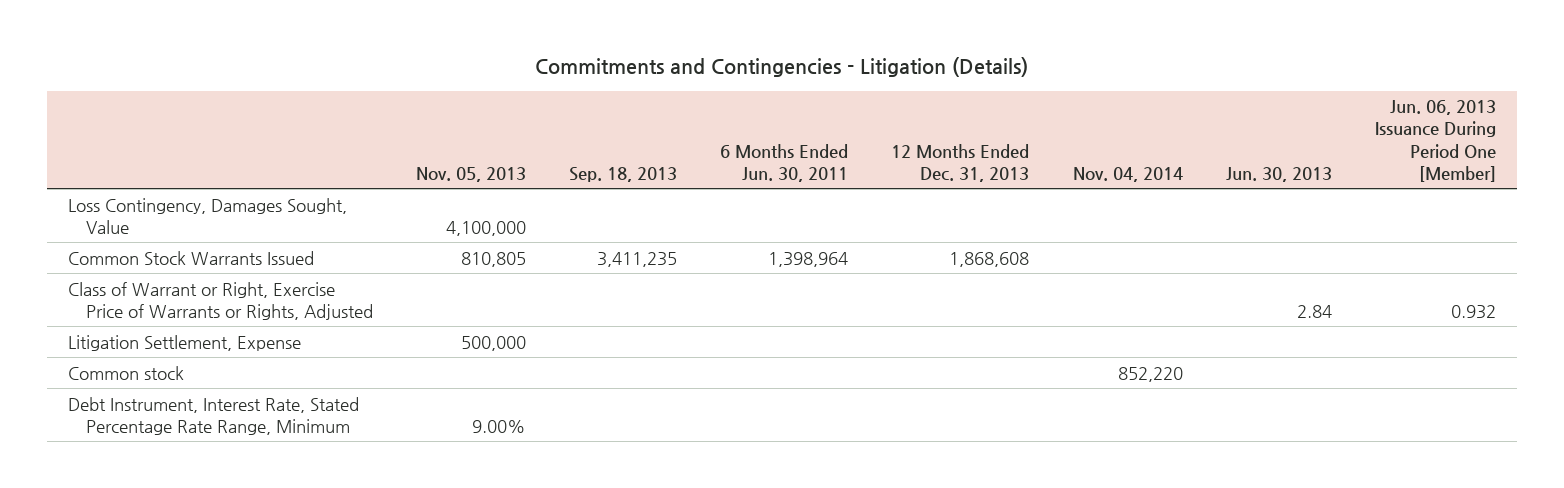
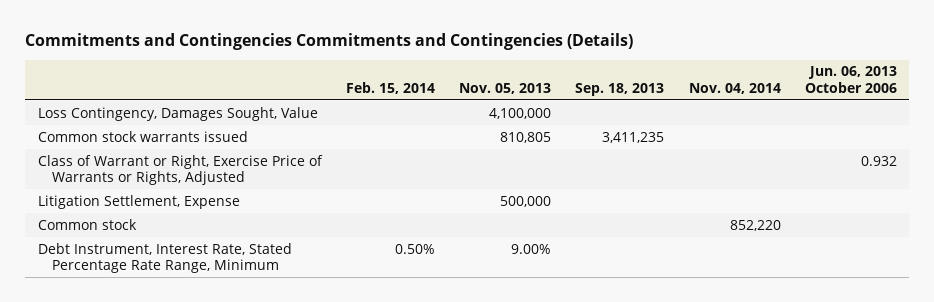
[535,57,1029,78] Commitments and Contingencies - Litigation (Details) -> [25,33,634,51] Commitments and Contingencies Commitments and Contingencies (Details)
[720,143,849,182] 6 Months Ended Jun. 30, 2011 -> none
[891,143,1030,182] 12 Months Ended Dec. 31, 2013 -> none
[1225,166,1332,182] Jun. 30, 2013 -> none
[1374,100,1496,182] Jun. 06, 2013 Issuance During Period One [Member] -> none
none -> [345,81,435,94] Feb. 15, 2014
none -> [804,66,897,93] Jun. 06, 2013 October 2006
[68,250,315,265] Common Stock Warrants Issued -> [37,130,248,142] Common stock warrants issued

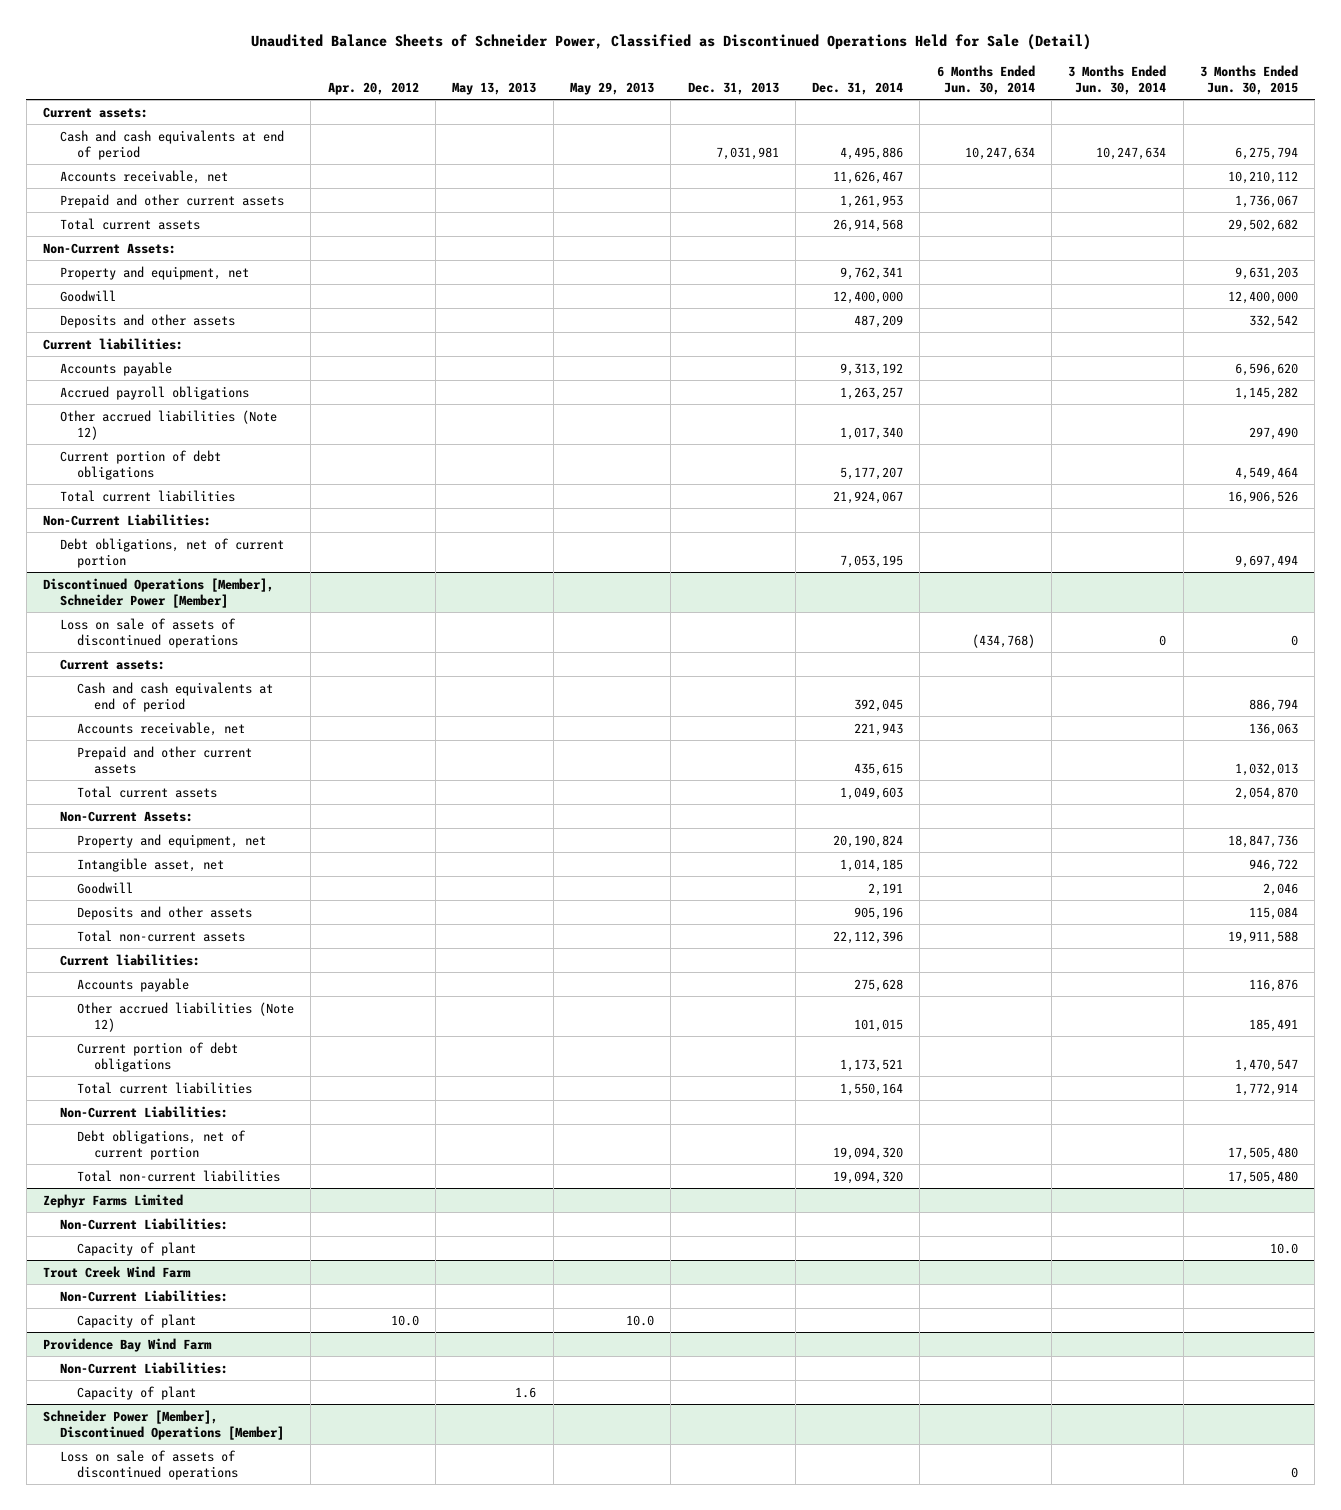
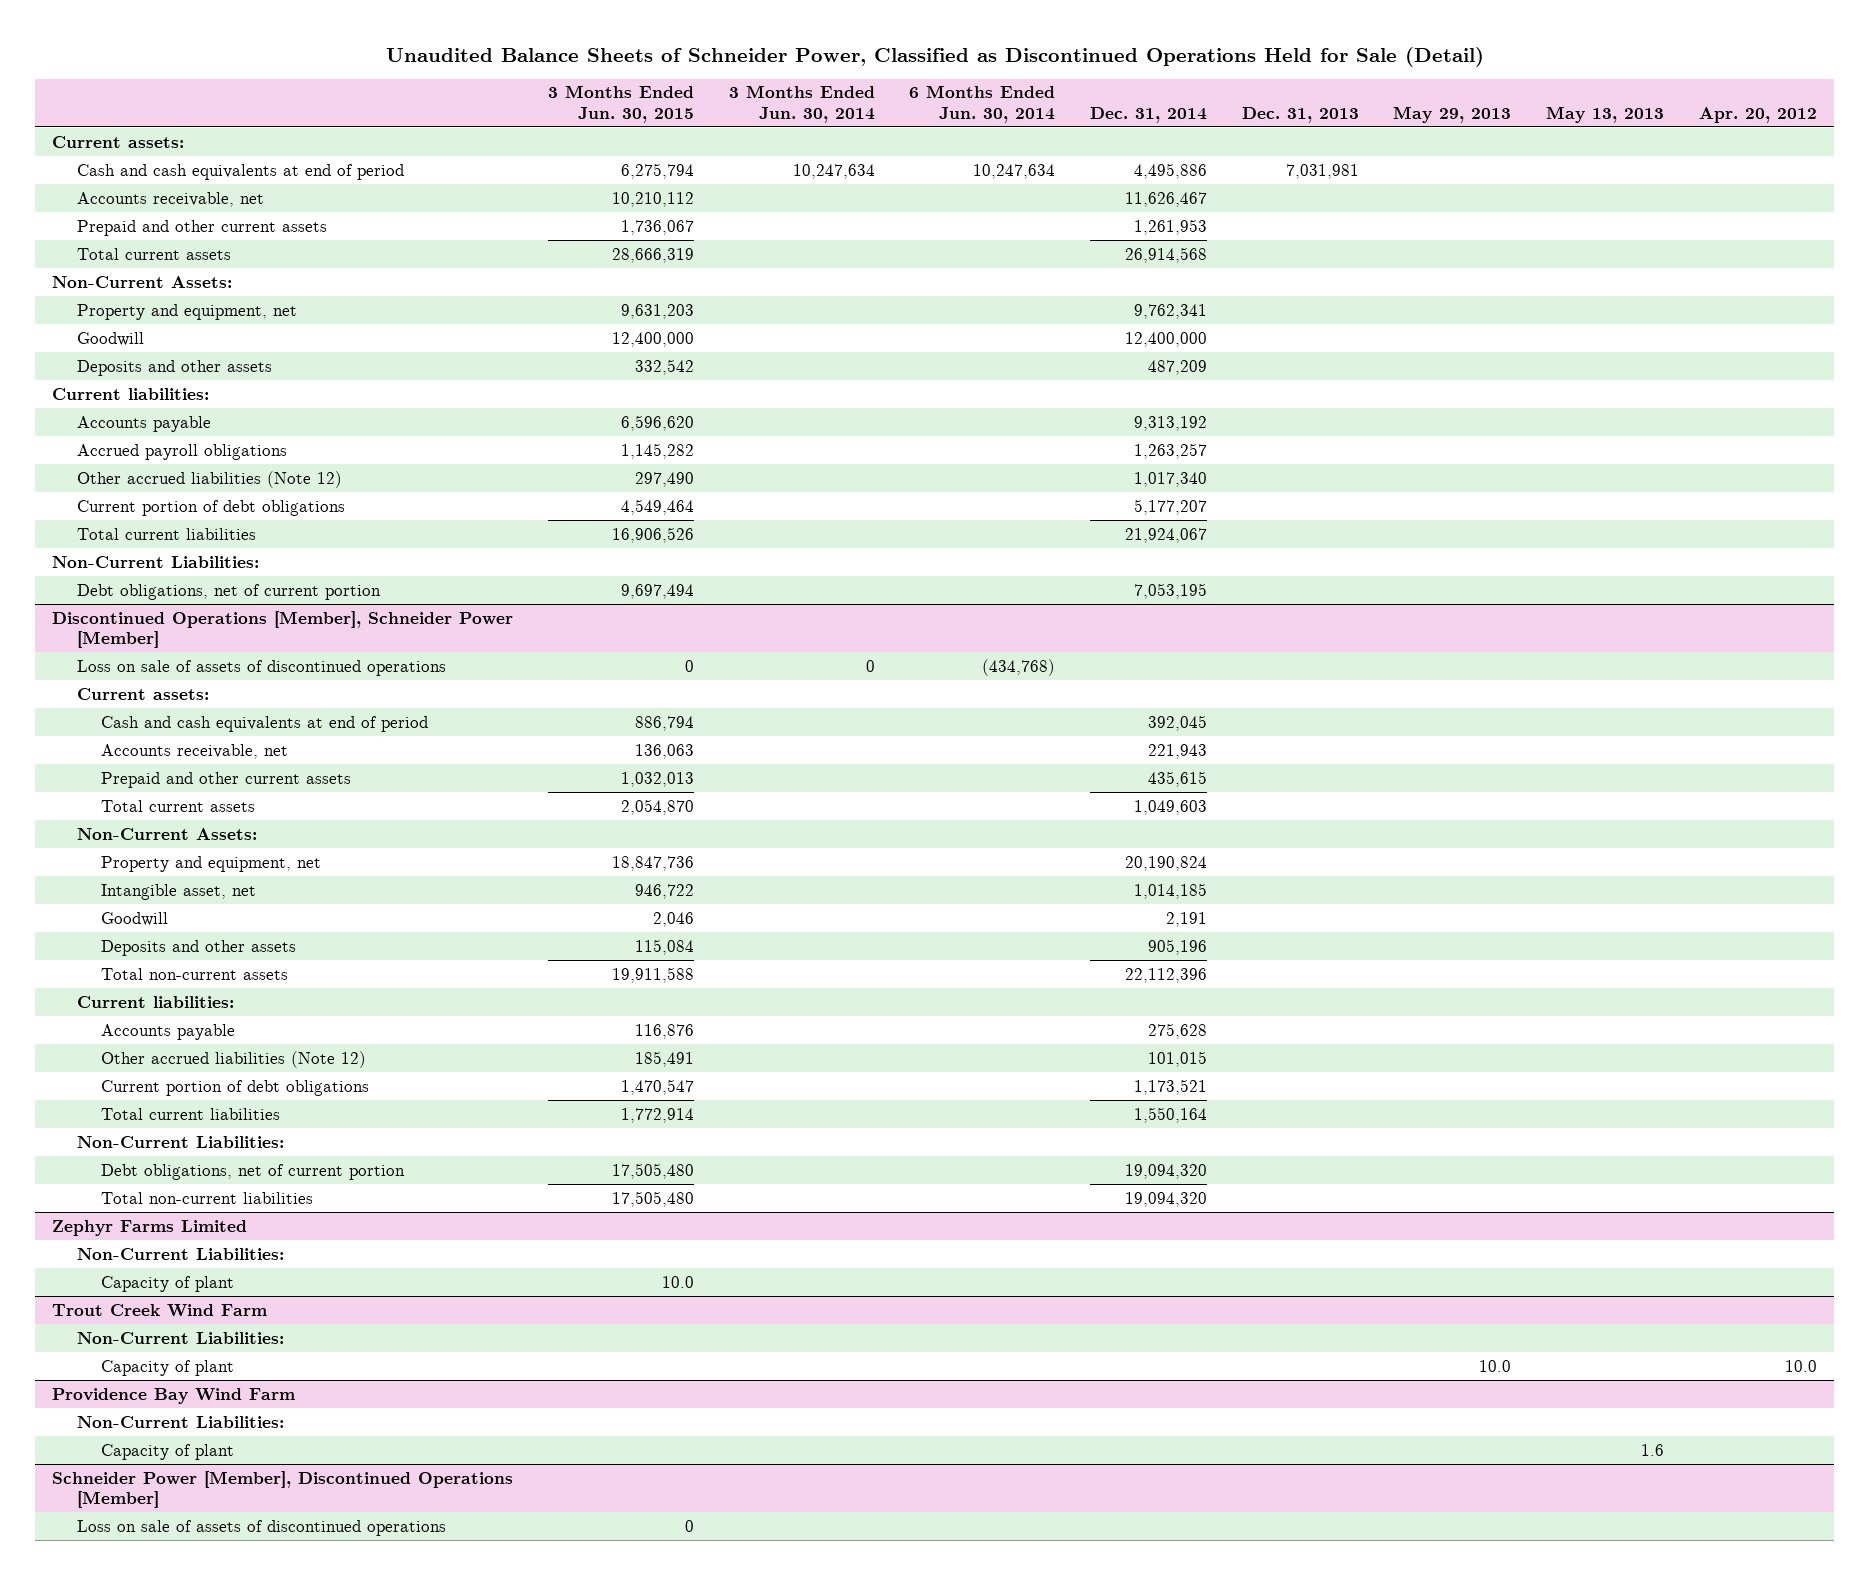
[1228,218,1299,232] 29,502,682 -> [611,247,694,263] 28,666,319

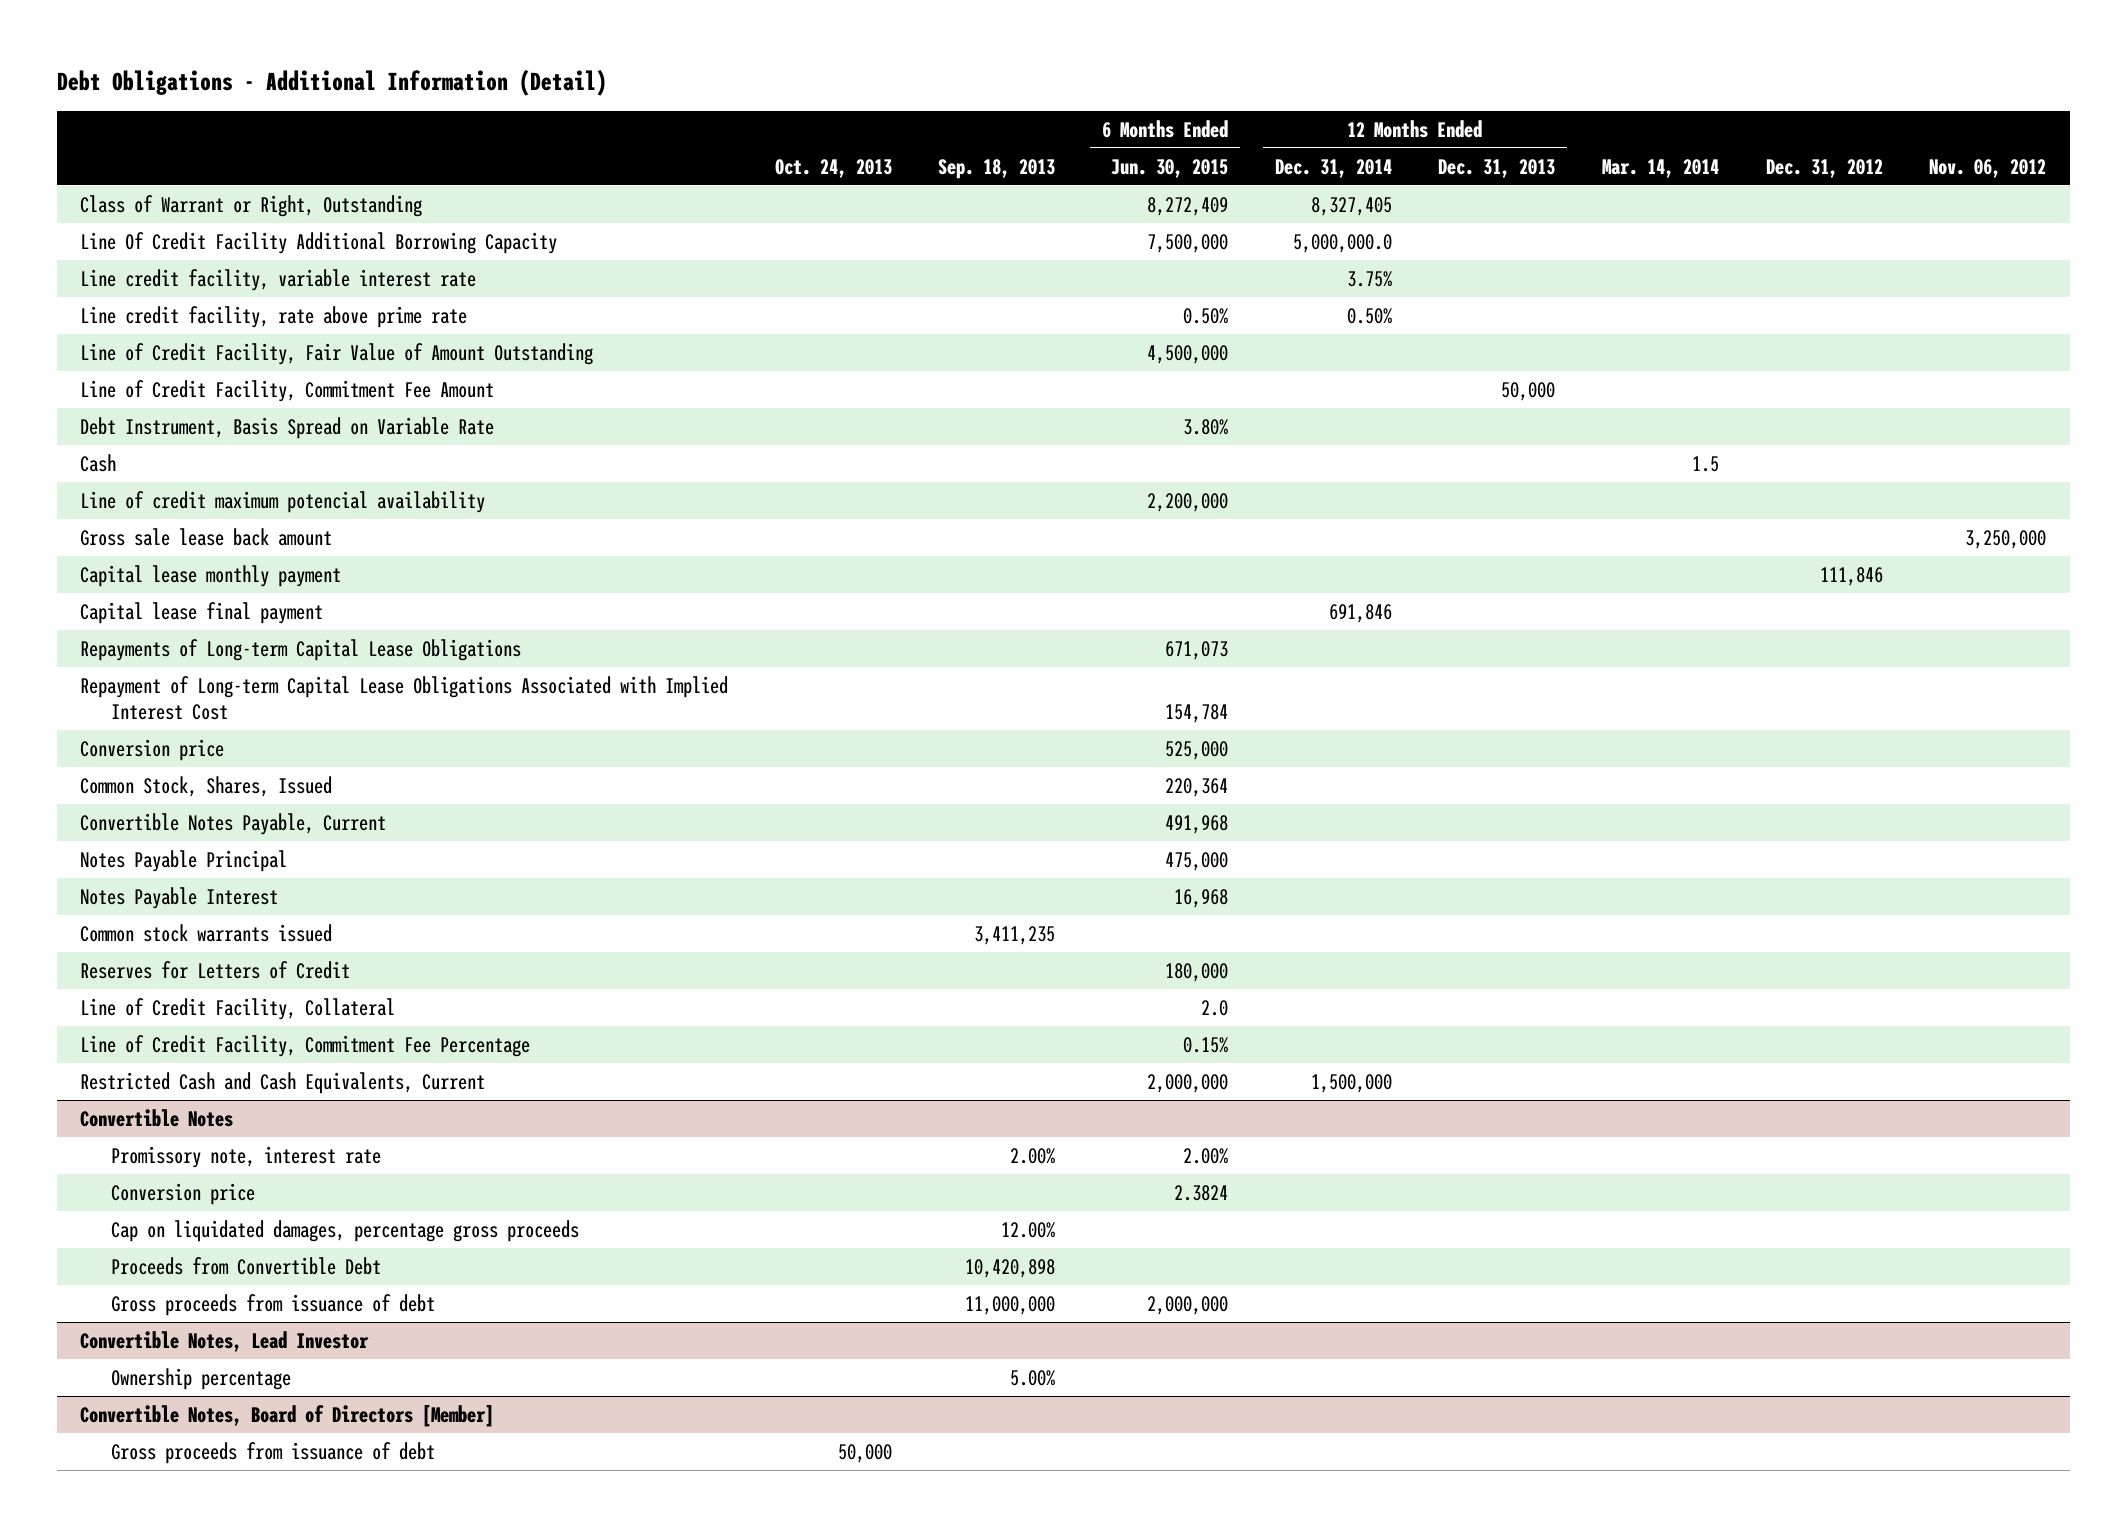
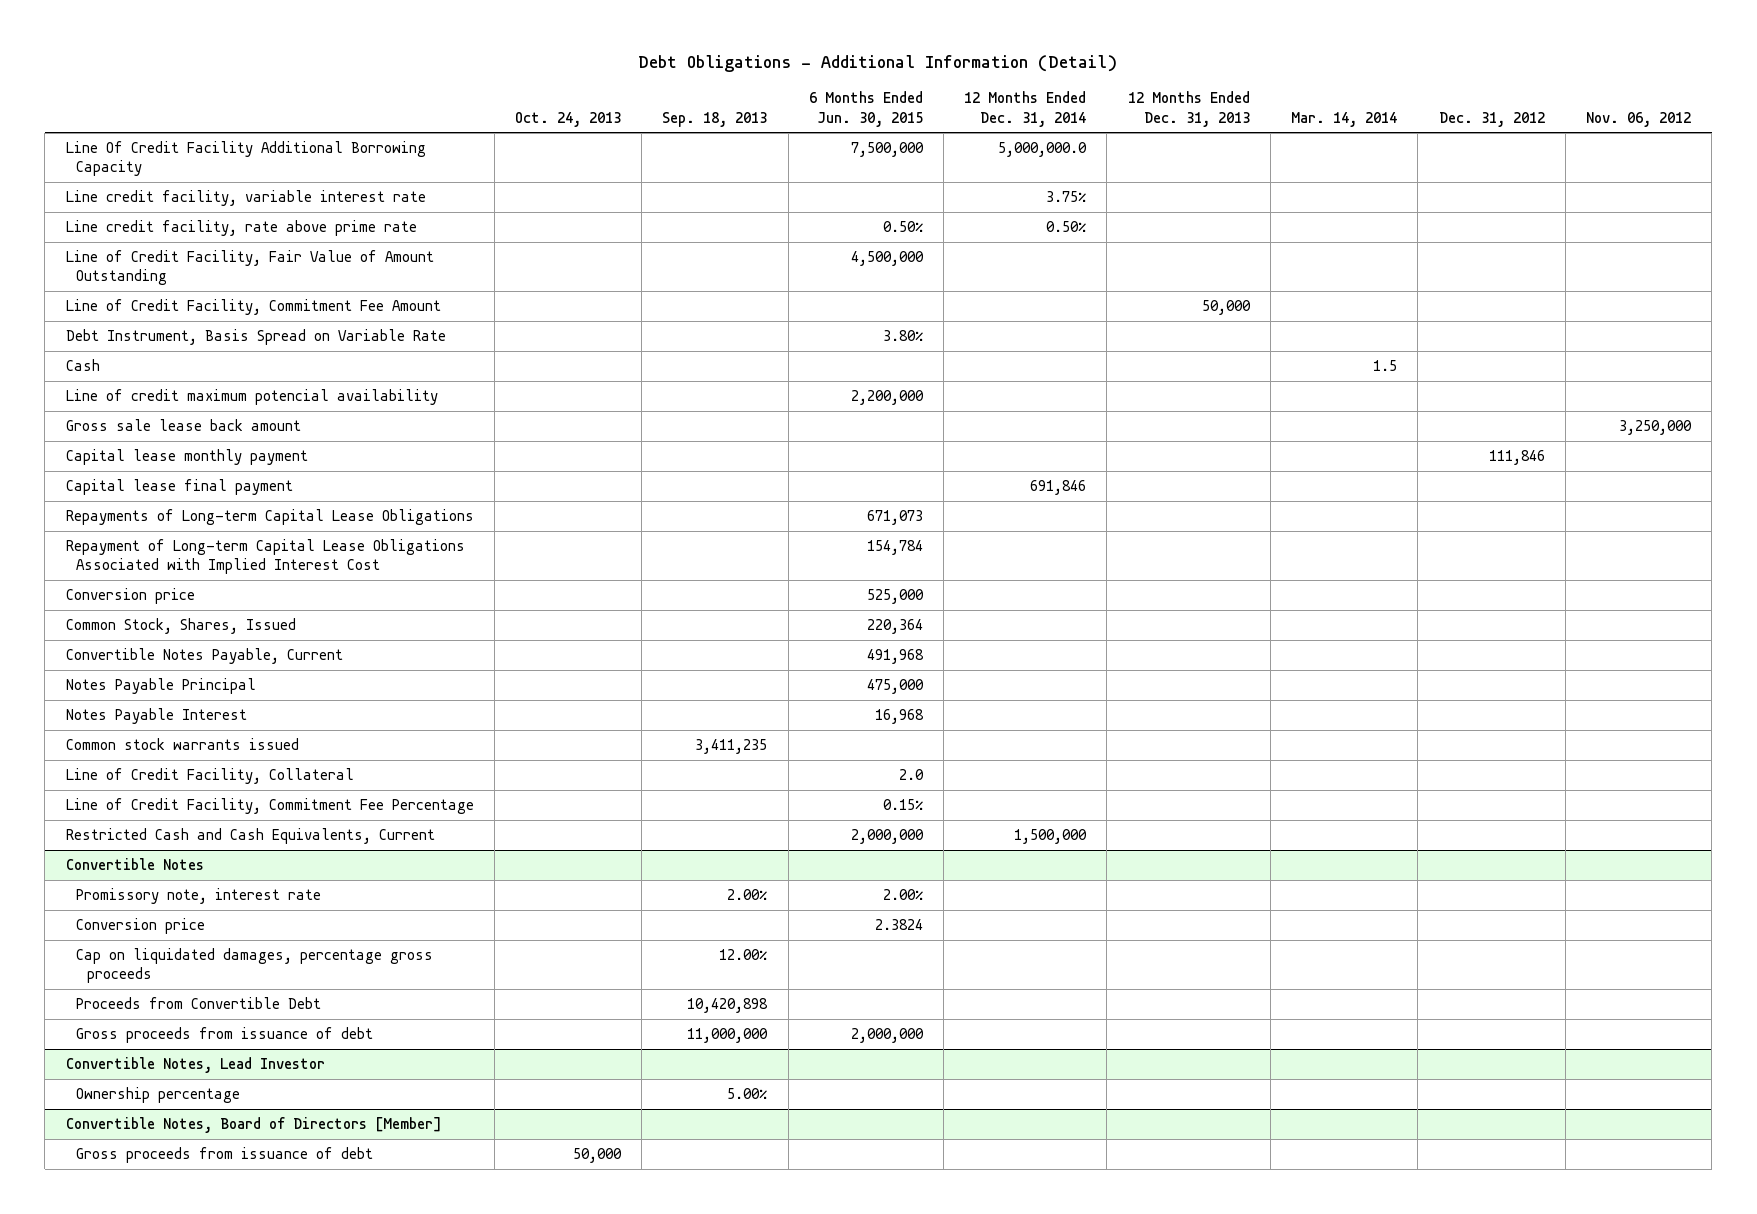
[80,194,423,217] Class of Warrant or Right, Outstanding -> none
[80,960,351,979] Reserves for Letters of Credit -> none

